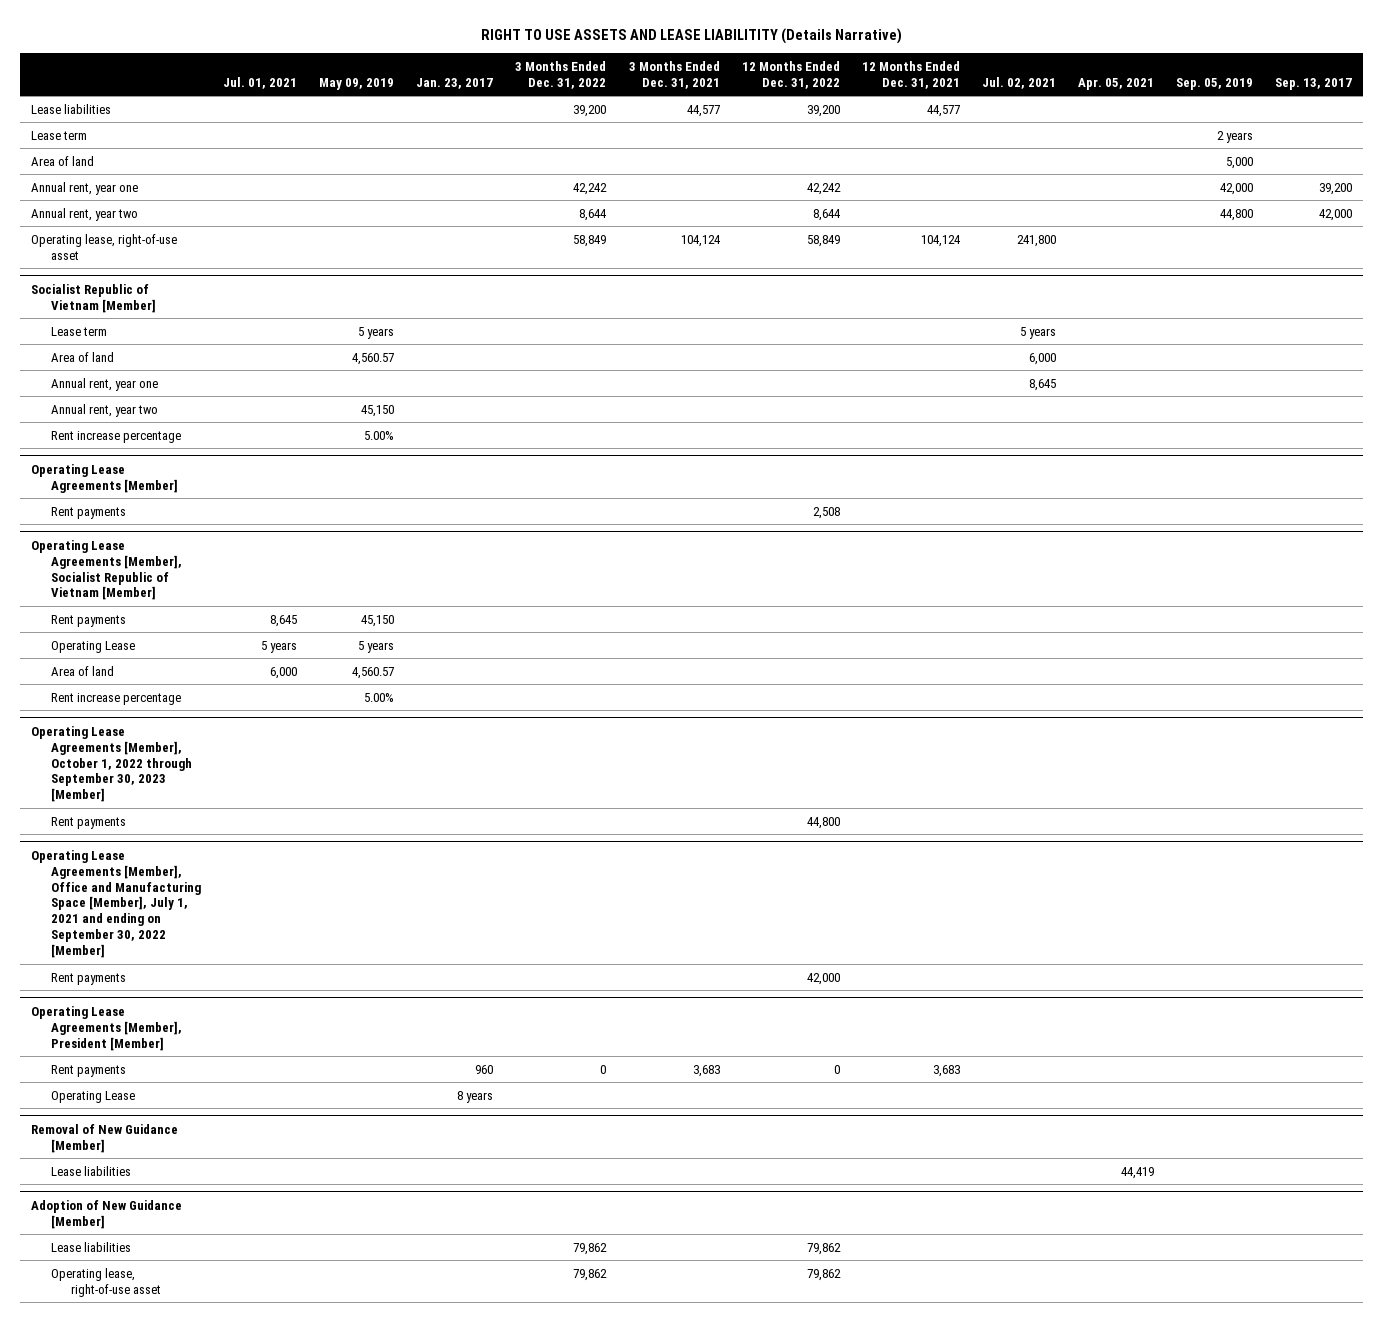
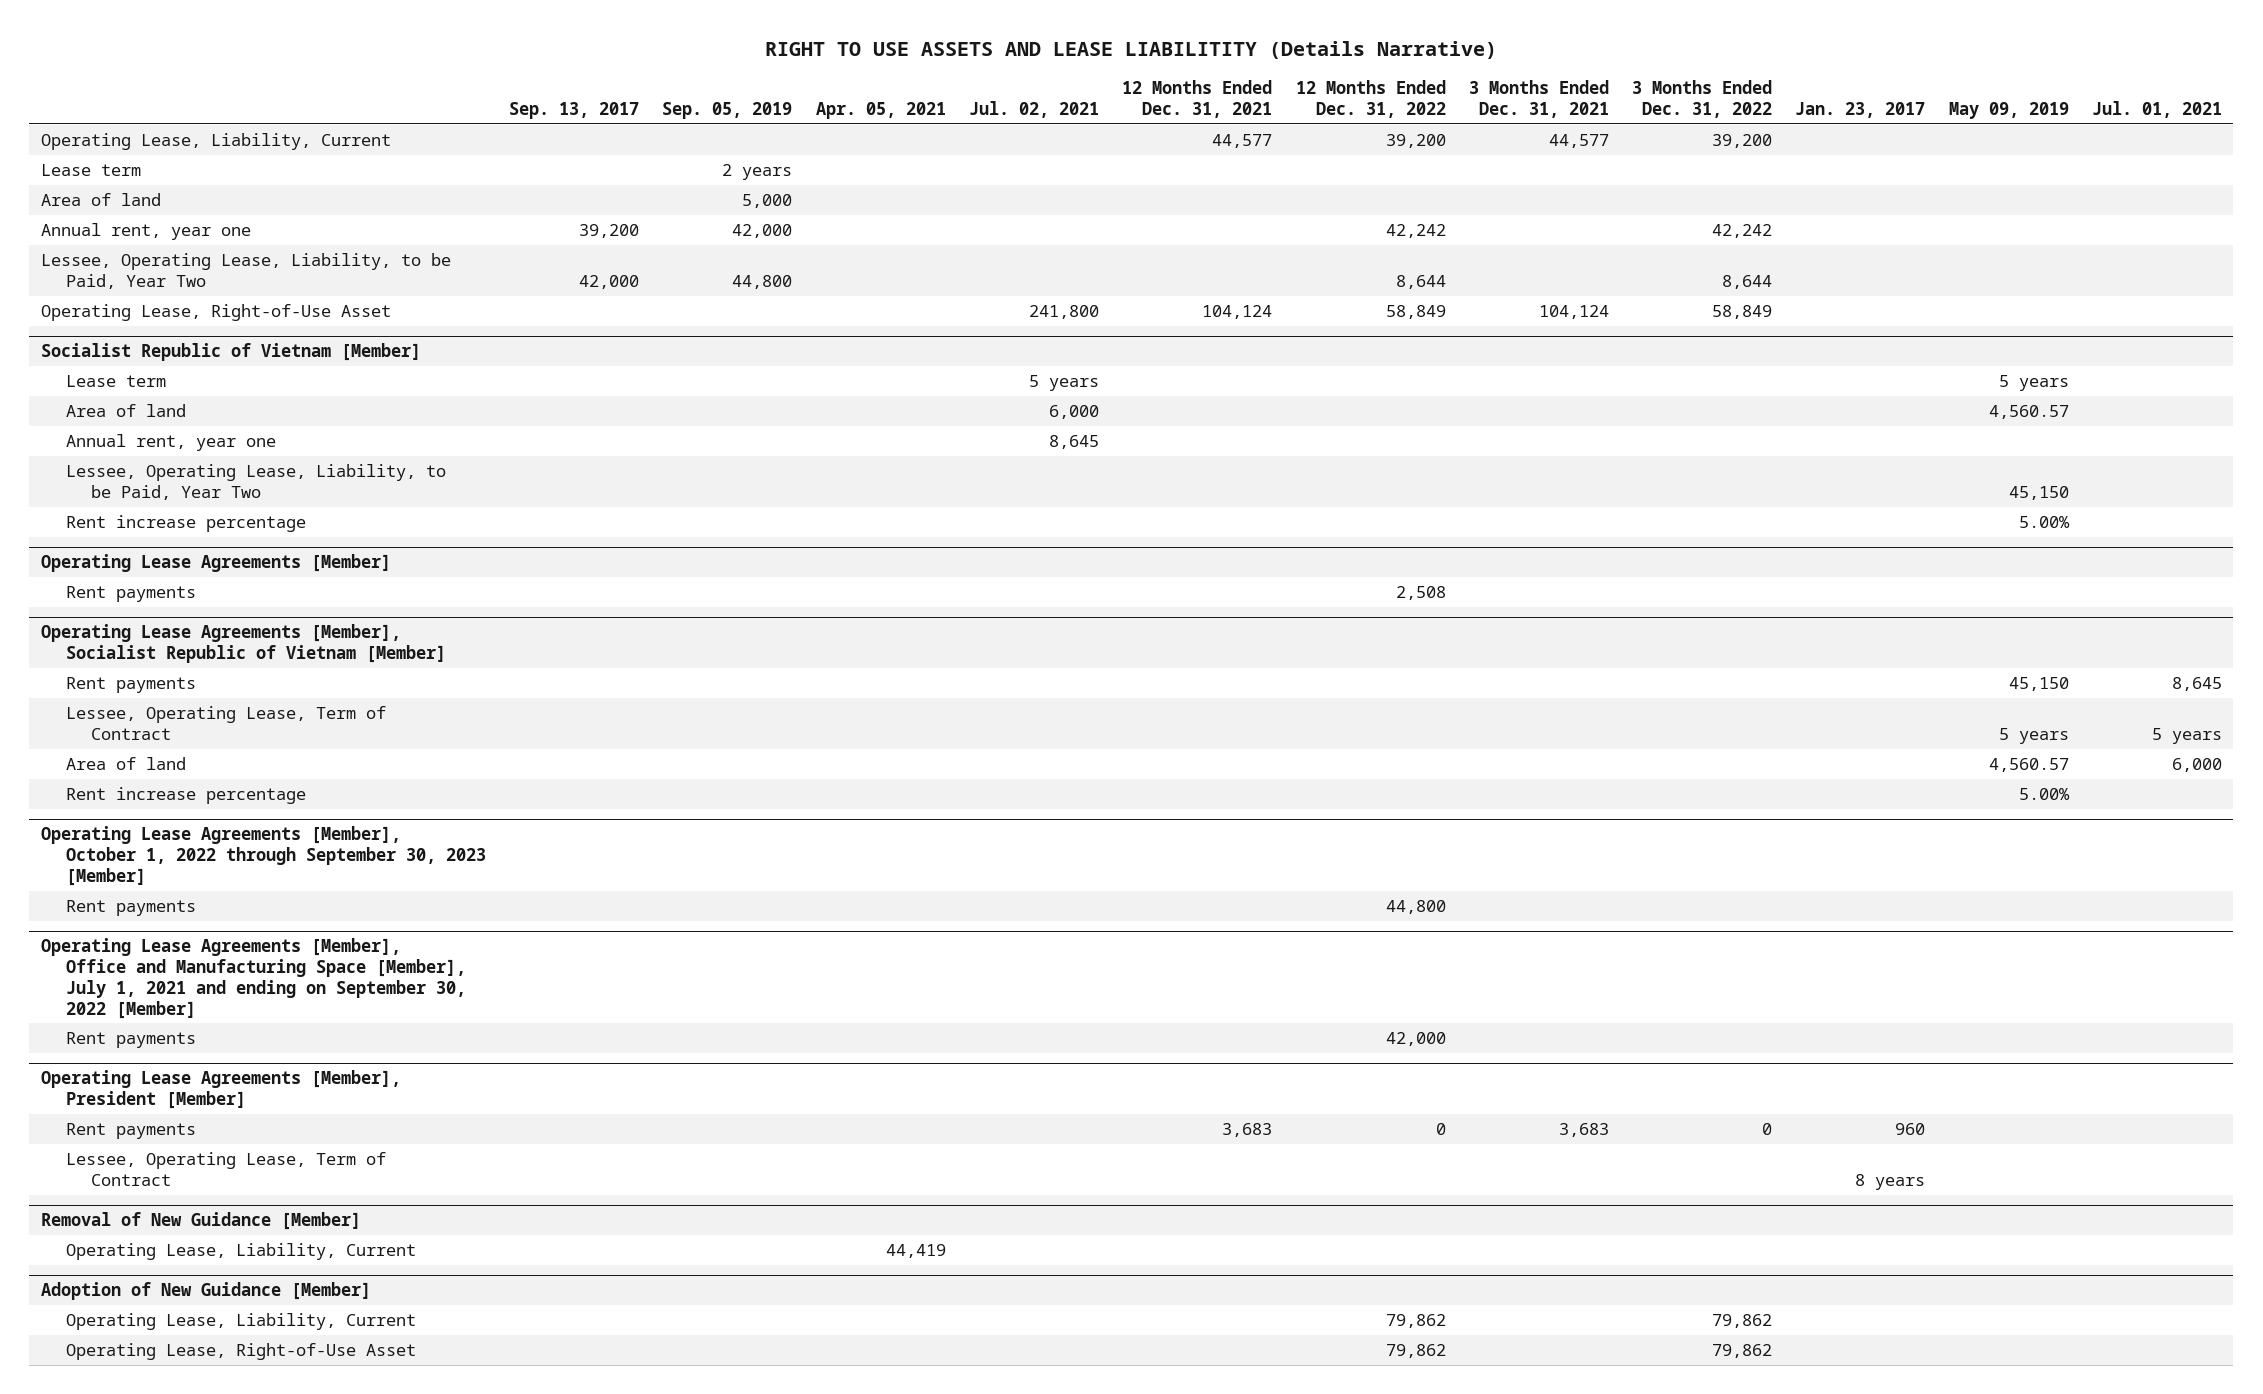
[31,103,112,114] Lease liabilities -> [40,133,391,151] Operating Lease, Liability, Current
[31,207,139,221] Annual rent, year two -> [40,253,451,289] Lessee, Operating Lease, Liability, to be Paid, Year Two
[31,233,178,260] Operating lease, right-of-use asset -> [40,304,391,322] Operating Lease, Right-of-Use Asset
[51,403,159,417] Annual rent, year two -> [65,464,446,500] Lessee, Operating Lease, Liability, to be Paid, Year Two
[51,640,136,653] Operating Lease -> [65,706,386,740] Lessee, Operating Lease, Term of Contract
[51,1090,136,1103] Operating Lease -> [65,1152,386,1186] Lessee, Operating Lease, Term of Contract
[51,1165,132,1176] Lease liabilities -> [65,1243,416,1261] Operating Lease, Liability, Current
[51,1241,132,1252] Lease liabilities -> [65,1313,416,1331] Operating Lease, Liability, Current
[51,1267,161,1297] Operating lease, right-of-use asset -> [65,1343,416,1361] Operating Lease, Right-of-Use Asset

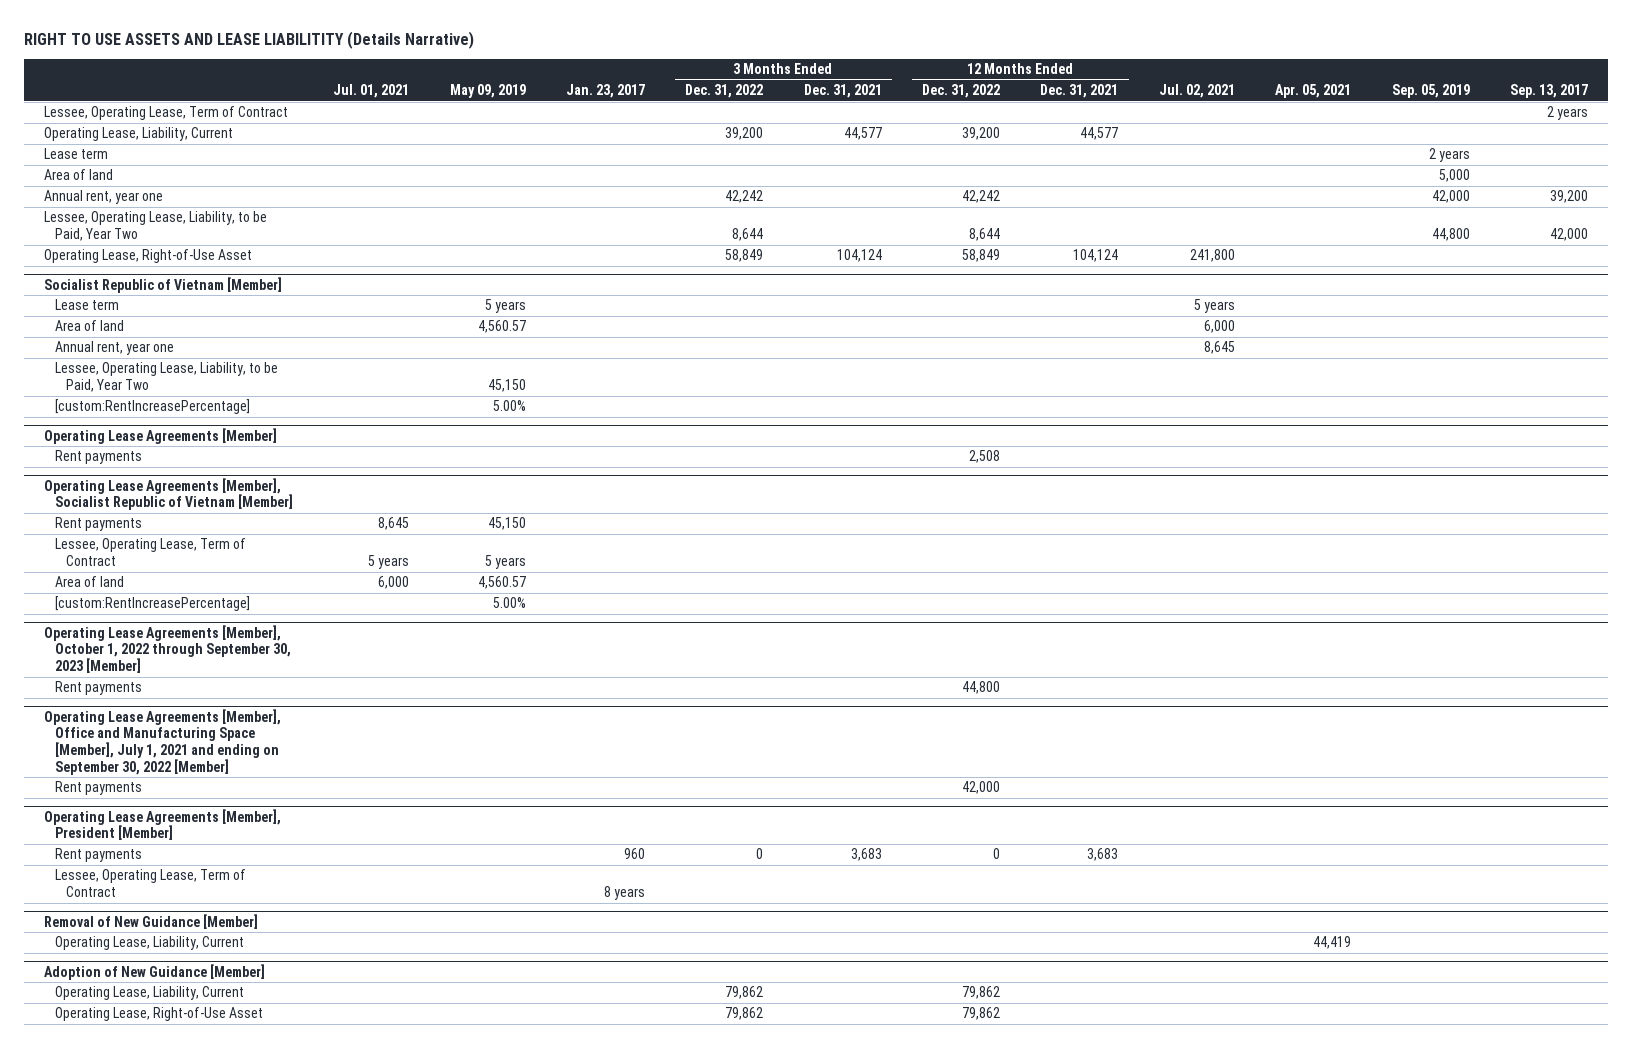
none -> [43,106,288,121] Lessee, Operating Lease, Term of Contract
[65,515,306,533] Rent increase percentage -> [54,399,250,415] [custom:RentIncreasePercentage]
[65,787,306,805] Rent increase percentage -> [54,596,250,612] [custom:RentIncreasePercentage]

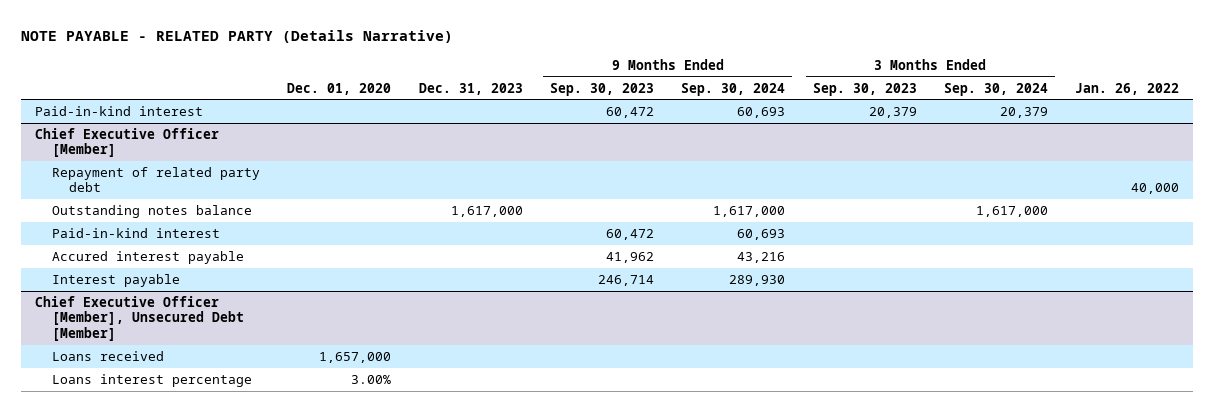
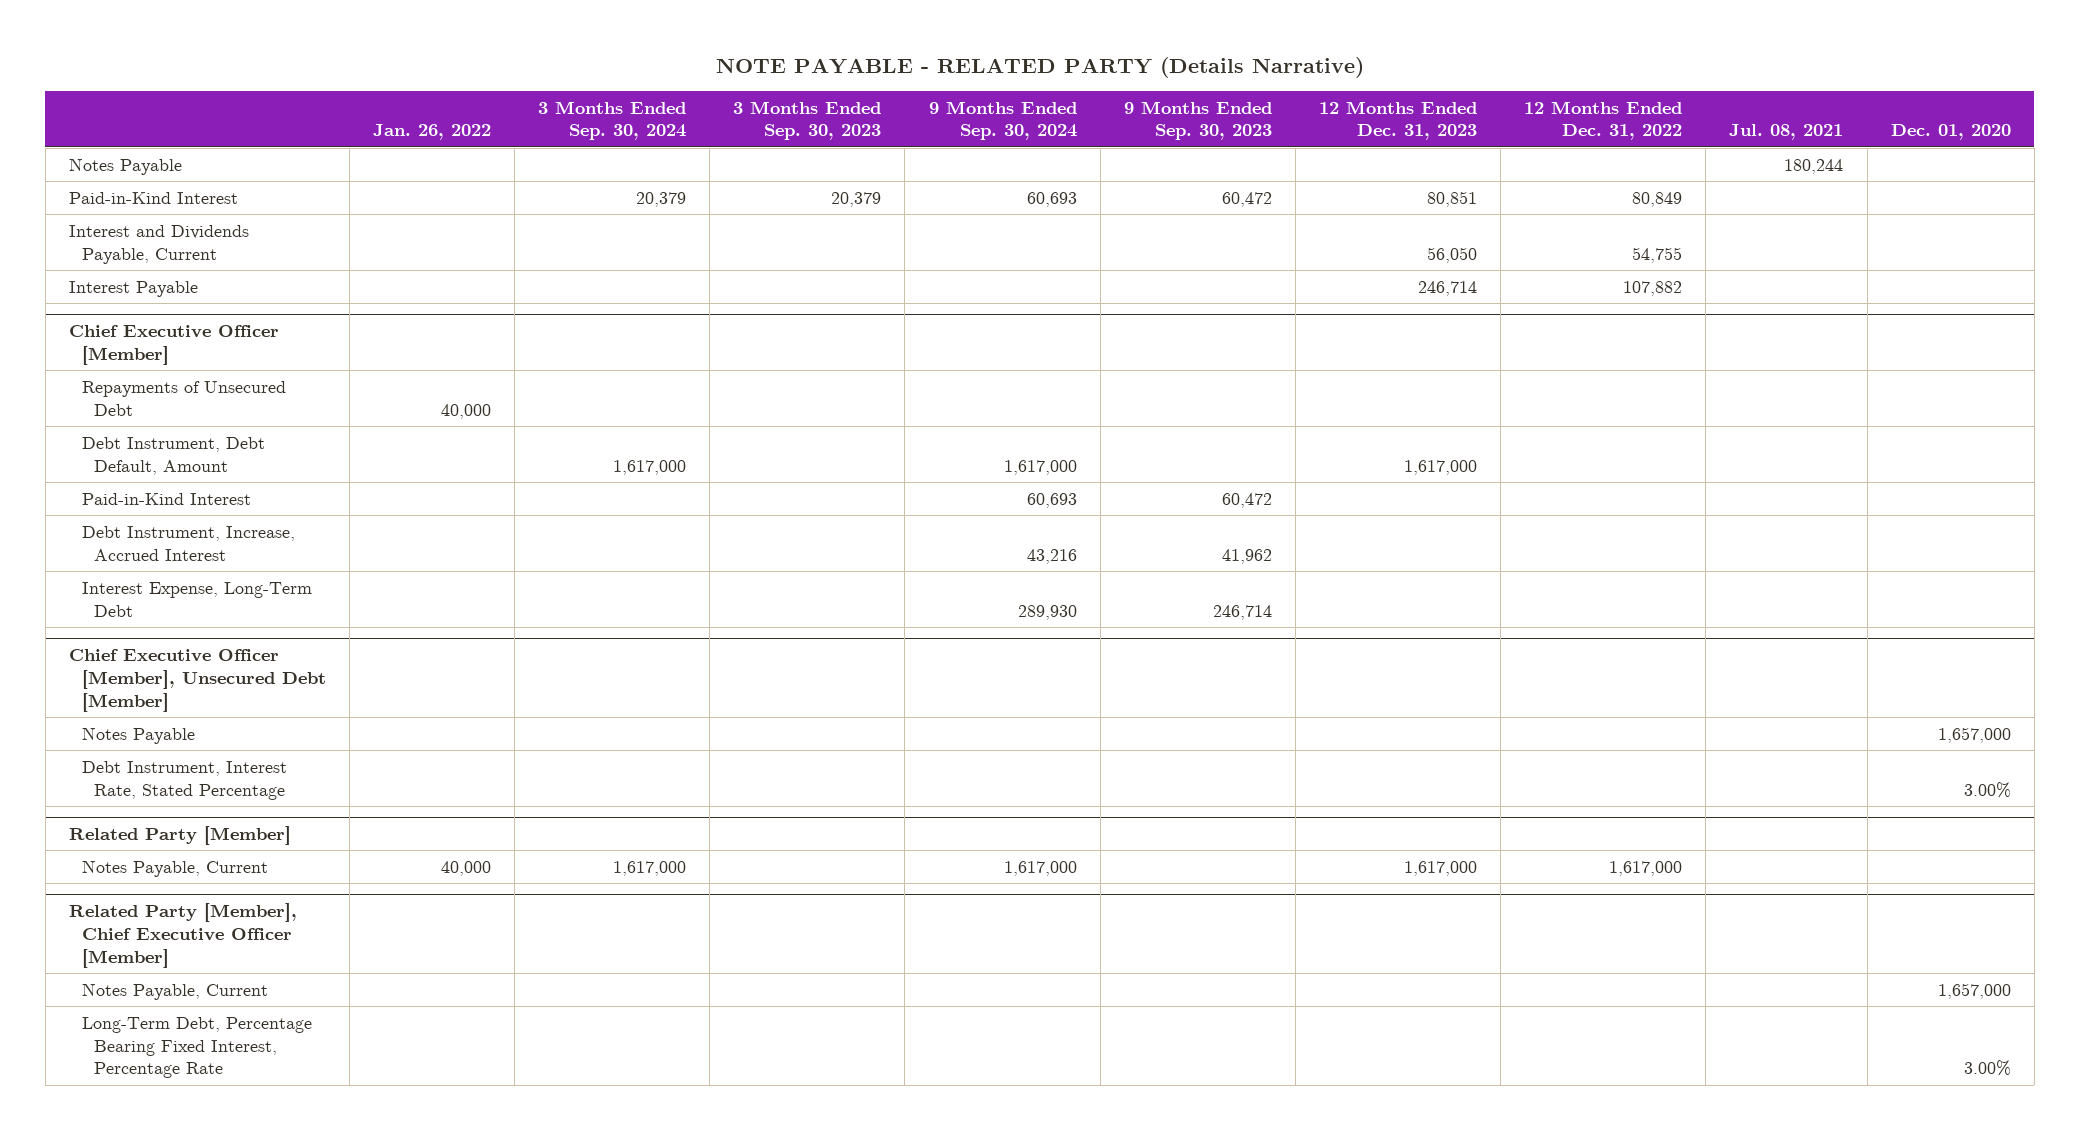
[418,82,523,95] Dec. 31, 2023 -> none
none -> [1319,100,1478,141] 12 Months Ended Dec. 31, 2023
none -> [1524,100,1683,141] 12 Months Ended Dec. 31, 2022
none -> [1729,124,1844,141] Jul. 08, 2021
none -> [68,157,182,175] Notes Payable
[35,105,204,116] Paid-in-kind interest -> [68,191,238,204] Paid-in-Kind Interest
none -> [68,224,249,264] Interest and Dividends Payable, Current
none -> [68,280,198,297] Interest Payable
[51,166,260,193] Repayment of related party debt -> [81,380,286,416] Repayments of Unsecured Debt
[51,204,252,218] Outstanding notes balance -> [81,436,265,475] Debt Instrument, Debt Default, Amount
[51,227,220,238] Paid-in-kind interest -> [81,492,251,505] Paid-in-Kind Interest
[51,250,244,264] Accured interest payable -> [81,525,295,561] Debt Instrument, Increase, Accrued Interest
[51,273,180,287] Interest payable -> [81,581,312,617] Interest Expense, Long-Term Debt
[51,350,164,361] Loans received -> [81,726,195,744] Notes Payable
[51,373,252,387] Loans interest percentage -> [81,760,287,800] Debt Instrument, Interest Rate, Stated Percentage
none -> [68,826,291,846] Related Party [Member]
none -> [81,859,268,877] Notes Payable, Current
none -> [68,903,297,968] Related Party [Member], Chief Executive Officer [Member]
none -> [81,982,268,1000] Notes Payable, Current
none -> [81,1016,312,1079] Long-Term Debt, Percentage Bearing Fixed Interest, Percentage Rate

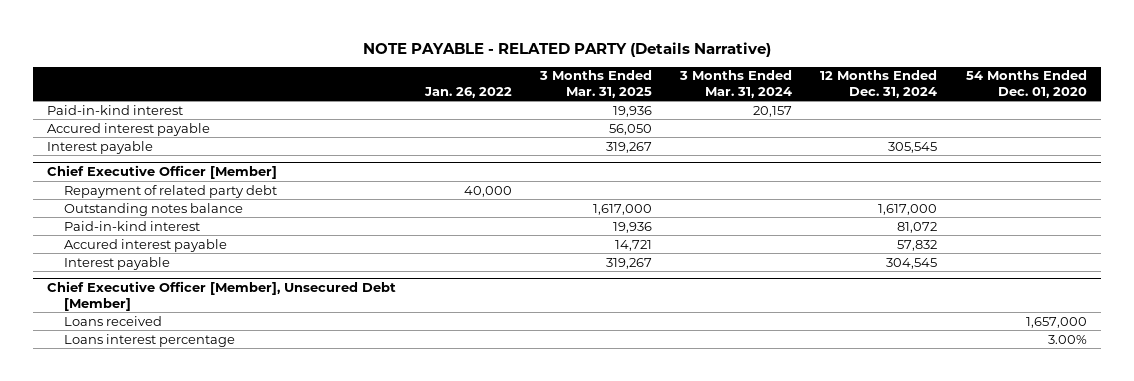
[538,100,687,141] 3 Months Ended Sep. 30, 2024 -> none
[733,100,882,141] 3 Months Ended Sep. 30, 2023 -> none
[928,100,1077,141] 9 Months Ended Sep. 30, 2024 -> none
[1123,100,1272,141] 9 Months Ended Sep. 30, 2023 -> none
[1319,100,1478,141] 12 Months Ended Dec. 31, 2023 -> none
[1524,100,1683,141] 12 Months Ended Dec. 31, 2022 -> none
[1729,124,1844,141] Jul. 08, 2021 -> none
[1890,124,2011,141] Dec. 01, 2020 -> none
none -> [538,70,652,98] 3 Months Ended Mar. 31, 2025
none -> [679,70,793,98] 3 Months Ended Mar. 31, 2024
none -> [820,70,938,98] 12 Months Ended Dec. 31, 2024
none -> [965,70,1087,98] 54 Months Ended Dec. 01, 2020
[68,157,182,175] Notes Payable -> none
[68,224,249,264] Interest and Dividends Payable, Current -> none
[68,191,238,204] Paid-in-Kind Interest -> [47,104,184,115] Paid-in-kind interest
none -> [47,122,211,136] Accured interest payable
[68,280,198,297] Interest Payable -> [47,140,154,154] Interest payable
[81,380,286,416] Repayments of Unsecured Debt -> [64,184,278,198] Repayment of related party debt
[81,436,265,475] Debt Instrument, Debt Default, Amount -> [64,202,244,216] Outstanding notes balance
[81,492,251,505] Paid-in-Kind Interest -> [64,220,201,231] Paid-in-kind interest
[81,525,295,561] Debt Instrument, Increase, Accrued Interest -> [64,238,228,252] Accured interest payable
[81,581,312,617] Interest Expense, Long-Term Debt -> [64,256,171,270] Interest payable
[81,726,195,744] Notes Payable -> none
[68,826,291,846] Related Party [Member] -> none
[81,859,268,877] Notes Payable, Current -> none
[68,903,297,968] Related Party [Member], Chief Executive Officer [Member] -> none
[81,982,268,1000] Notes Payable, Current -> none
[81,1016,312,1079] Long-Term Debt, Percentage Bearing Fixed Interest, Percentage Rate -> none
none -> [64,315,163,326] Loans received
[81,760,287,800] Debt Instrument, Interest Rate, Stated Percentage -> [64,333,236,347] Loans interest percentage

